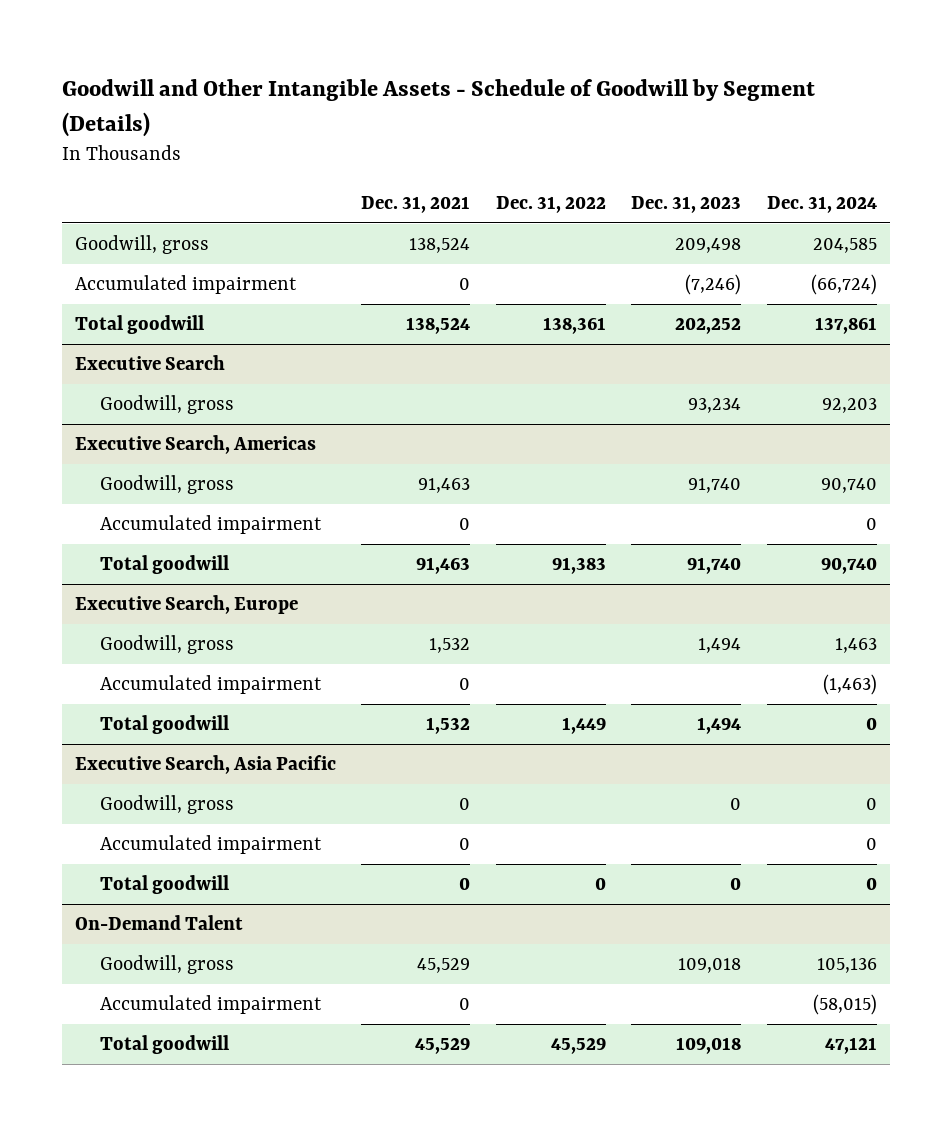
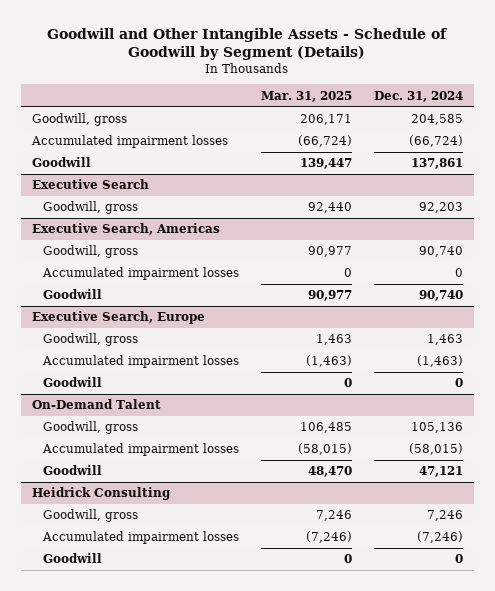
[361,195,471,213] Dec. 31, 2021 -> none
[495,195,606,213] Dec. 31, 2022 -> none
[631,195,742,213] Dec. 31, 2023 -> none
none -> [261,90,353,102] Mar. 31, 2025
[74,275,297,295] Accumulated impairment -> [31,135,229,149] Accumulated impairment losses
[74,315,204,335] Total goodwill -> [32,157,92,168] Goodwill
[99,515,322,535] Accumulated impairment -> [42,267,240,281] Accumulated impairment losses
[99,555,229,575] Total goodwill -> [43,289,103,300] Goodwill
[74,755,336,775] Executive Search, Asia Pacific -> none
[99,795,234,815] Goodwill, gross -> none
[99,835,322,855] Accumulated impairment -> none
[99,875,229,895] Total goodwill -> none
[99,675,322,695] Accumulated impairment -> [42,355,240,369] Accumulated impairment losses
[99,715,229,735] Total goodwill -> [43,377,103,388] Goodwill
[99,995,322,1015] Accumulated impairment -> [42,443,240,457] Accumulated impairment losses
[99,1035,229,1055] Total goodwill -> [43,465,103,476] Goodwill
none -> [32,487,172,501] Heidrick Consulting
none -> [43,509,139,523] Goodwill, gross
none -> [42,531,240,545] Accumulated impairment losses
none -> [43,553,103,564] Goodwill

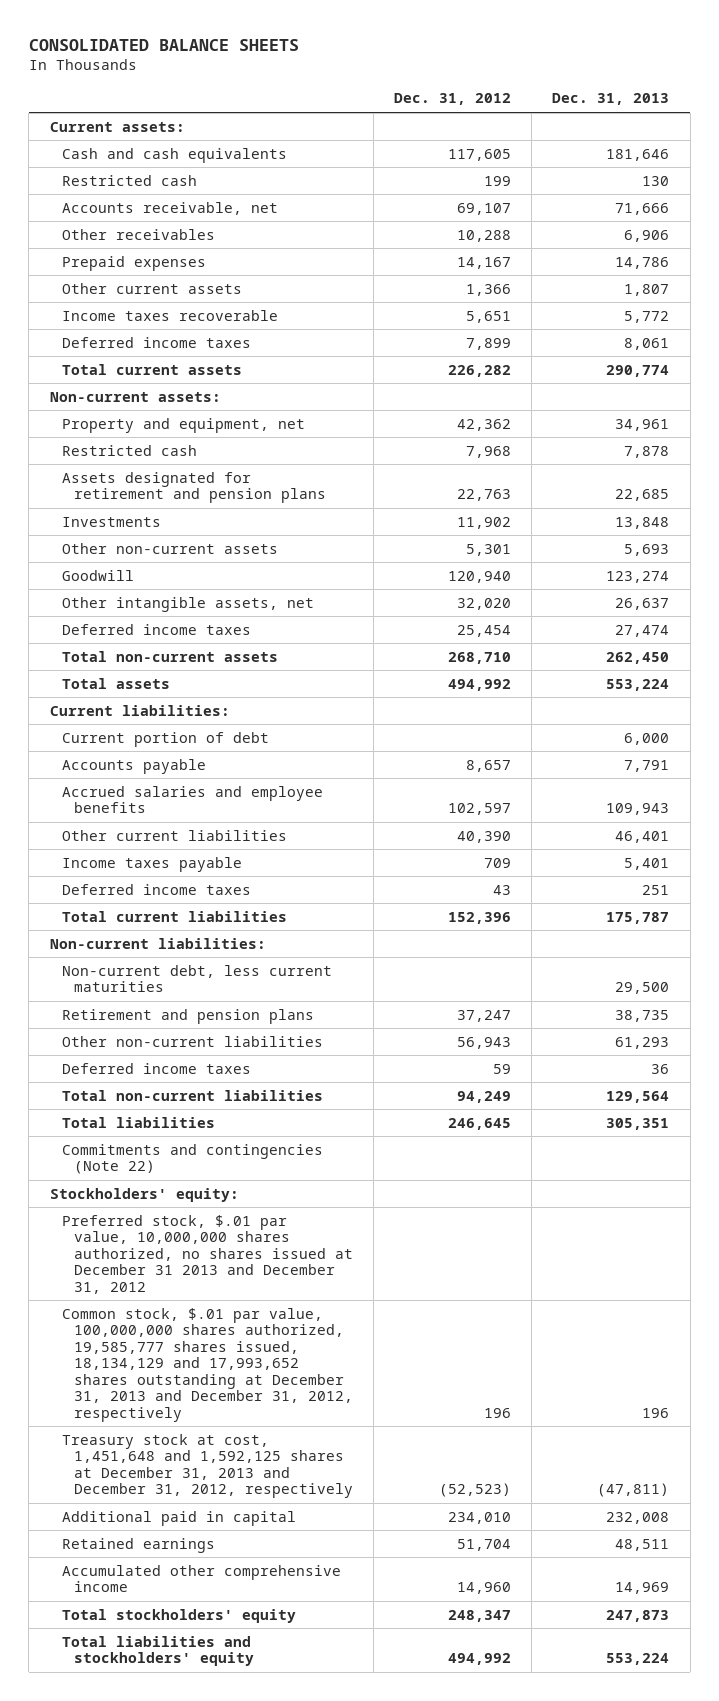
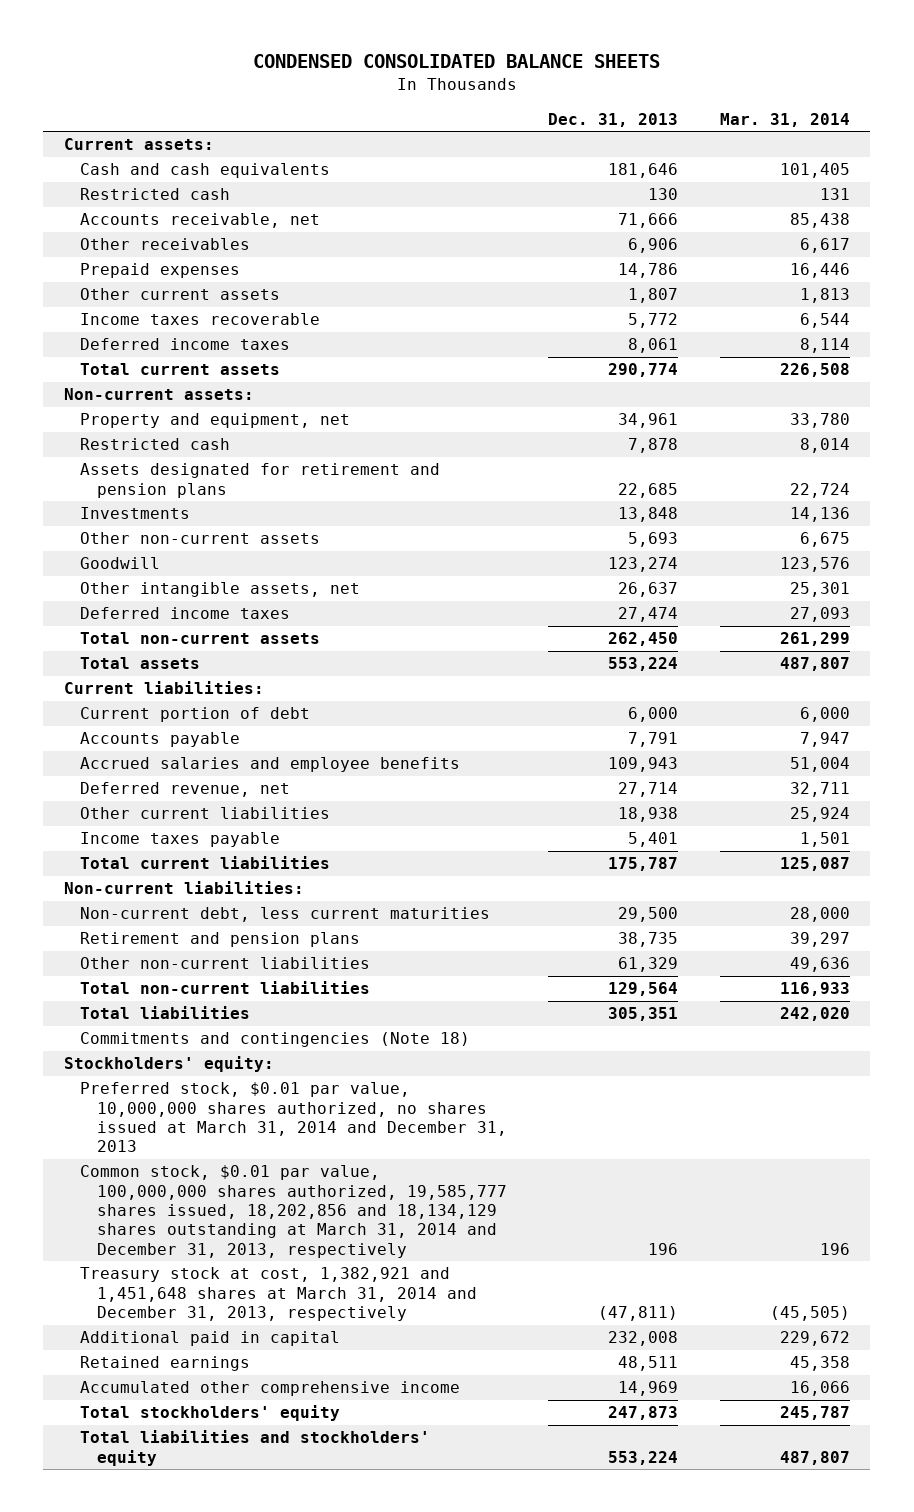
[28,39,299,52] CONSOLIDATED BALANCE SHEETS -> [252,54,660,69] CONDENSED CONSOLIDATED BALANCE SHEETS
[394,93,512,106] Dec. 31, 2012 -> none
none -> [719,112,850,127] Mar. 31, 2014
none -> [80,782,291,798] Deferred revenue, net
[615,830,670,843] 46,401 -> [618,807,679,823] 18,938
[61,883,251,895] Deferred income taxes -> none
[61,1062,251,1074] Deferred income taxes -> none
[615,1036,670,1049] 61,293 -> [618,957,679,973] 61,329
[61,1143,323,1175] Commitments and contingencies (Note 22) -> [80,1032,471,1048] Commitments and contingencies (Note 18)
[61,1214,353,1294] Preferred stock, $.01 par value, 10,000,000 shares authorized, no shares issued at December 31 2013 and December 31, 2012 -> [80,1082,508,1153] Preferred stock, $0.01 par value, 10,000,000 shares authorized, no shares issued at March 31, 2014 and December 31, 2013
[61,1307,353,1422] Common stock, $.01 par value, 100,000,000 shares authorized, 19,585,777 shares issued, 18,134,129 and 17,993,652 shares outstanding at December 31, 2013 and December 31, 2012, respectively -> [80,1165,508,1258] Common stock, $0.01 par value, 100,000,000 shares authorized, 19,585,777 shares issued, 18,202,856 and 18,134,129 shares outstanding at March 31, 2014 and December 31, 2013, respectively
[61,1433,353,1499] Treasury stock at cost, 1,451,648 and 1,592,125 shares at December 31, 2013 and December 31, 2012, respectively -> [80,1267,478,1322] Treasury stock at cost, 1,382,921 and 1,451,648 shares at March 31, 2014 and December 31, 2013, respectively

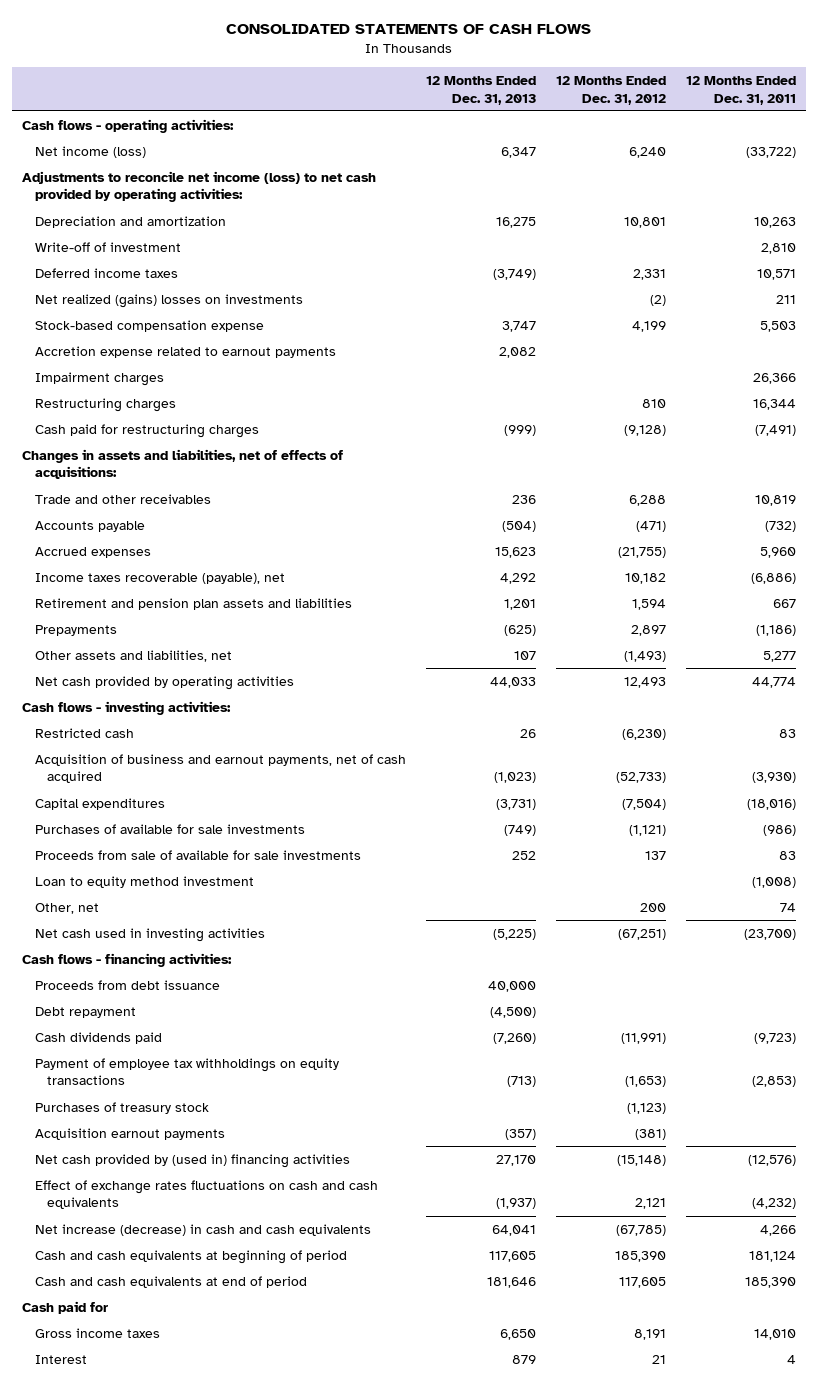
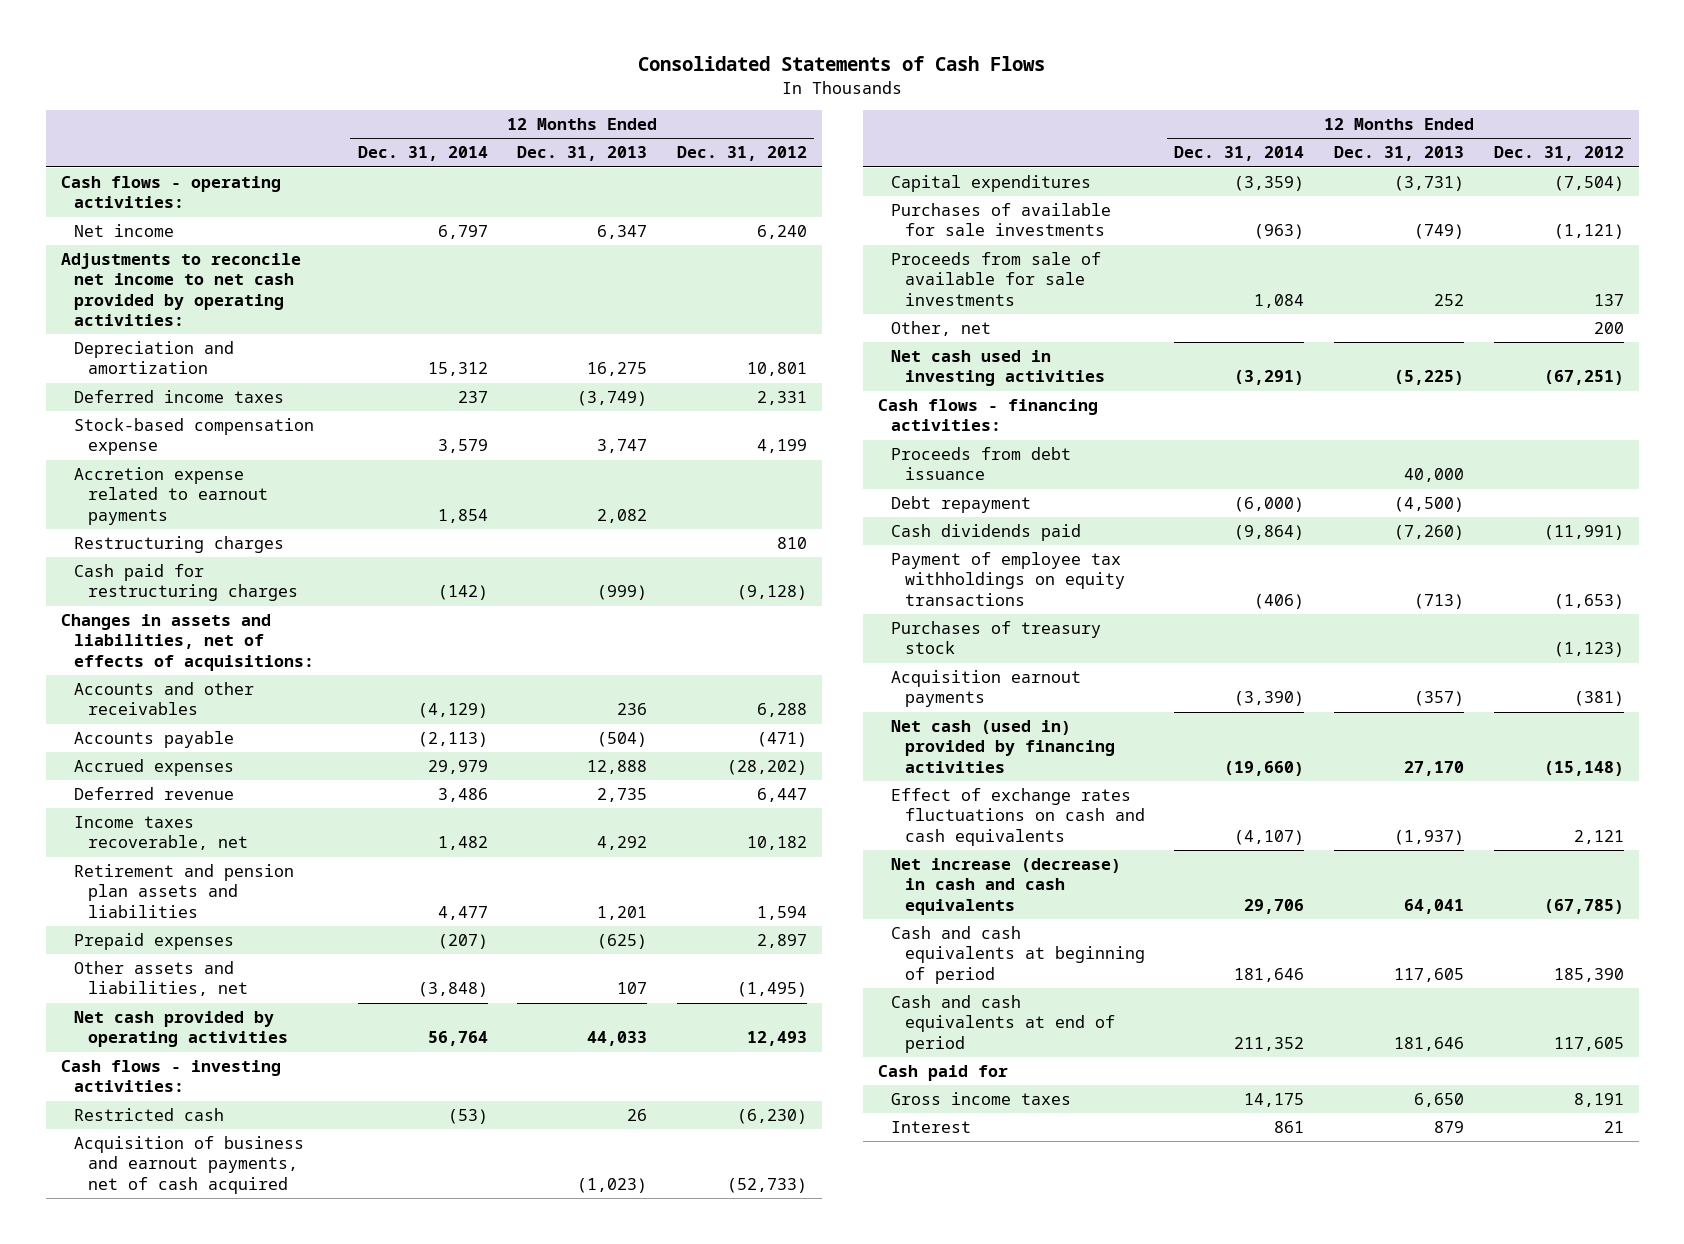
[226,24,592,35] CONSOLIDATED STATEMENTS OF CASH FLOWS -> [638,56,1046,72] Consolidated Statements of Cash Flows
[685,76,796,105] 12 Months Ended Dec. 31, 2011 -> none
none -> [357,146,488,162] Dec. 31, 2014
[34,145,146,158] Net income (loss) -> [74,224,175,238] Net income
[22,170,377,203] Adjustments to reconcile net income (loss) to net cash provided by operating activities: -> [60,253,301,326] Adjustments to reconcile net income to net cash provided by operating activities:
[34,241,181,252] Write-off of investment -> none
[34,293,303,308] Net realized (gains) losses on investments -> none
[34,371,164,386] Impairment charges -> none
[34,493,211,504] Trade and other receivables -> [74,682,255,716] Accounts and other receivables
[494,546,536,558] 15,623 -> [587,760,648,775] 12,888
[617,546,666,558] (21,755) -> [726,760,807,776] (28,202)
none -> [74,787,235,801] Deferred revenue
[34,572,285,584] Income taxes recoverable (payable), net -> [74,816,248,851] Income taxes recoverable, net
[34,624,117,636] Prepayments -> [74,933,235,951] Prepaid expenses
[623,650,666,662] (1,493) -> [736,982,807,998] (1,495)
[34,875,254,888] Loan to equity method investment -> none
[34,1153,350,1168] Net cash provided by (used in) financing activities -> [891,720,1115,773] Net cash (used in) provided by financing activities

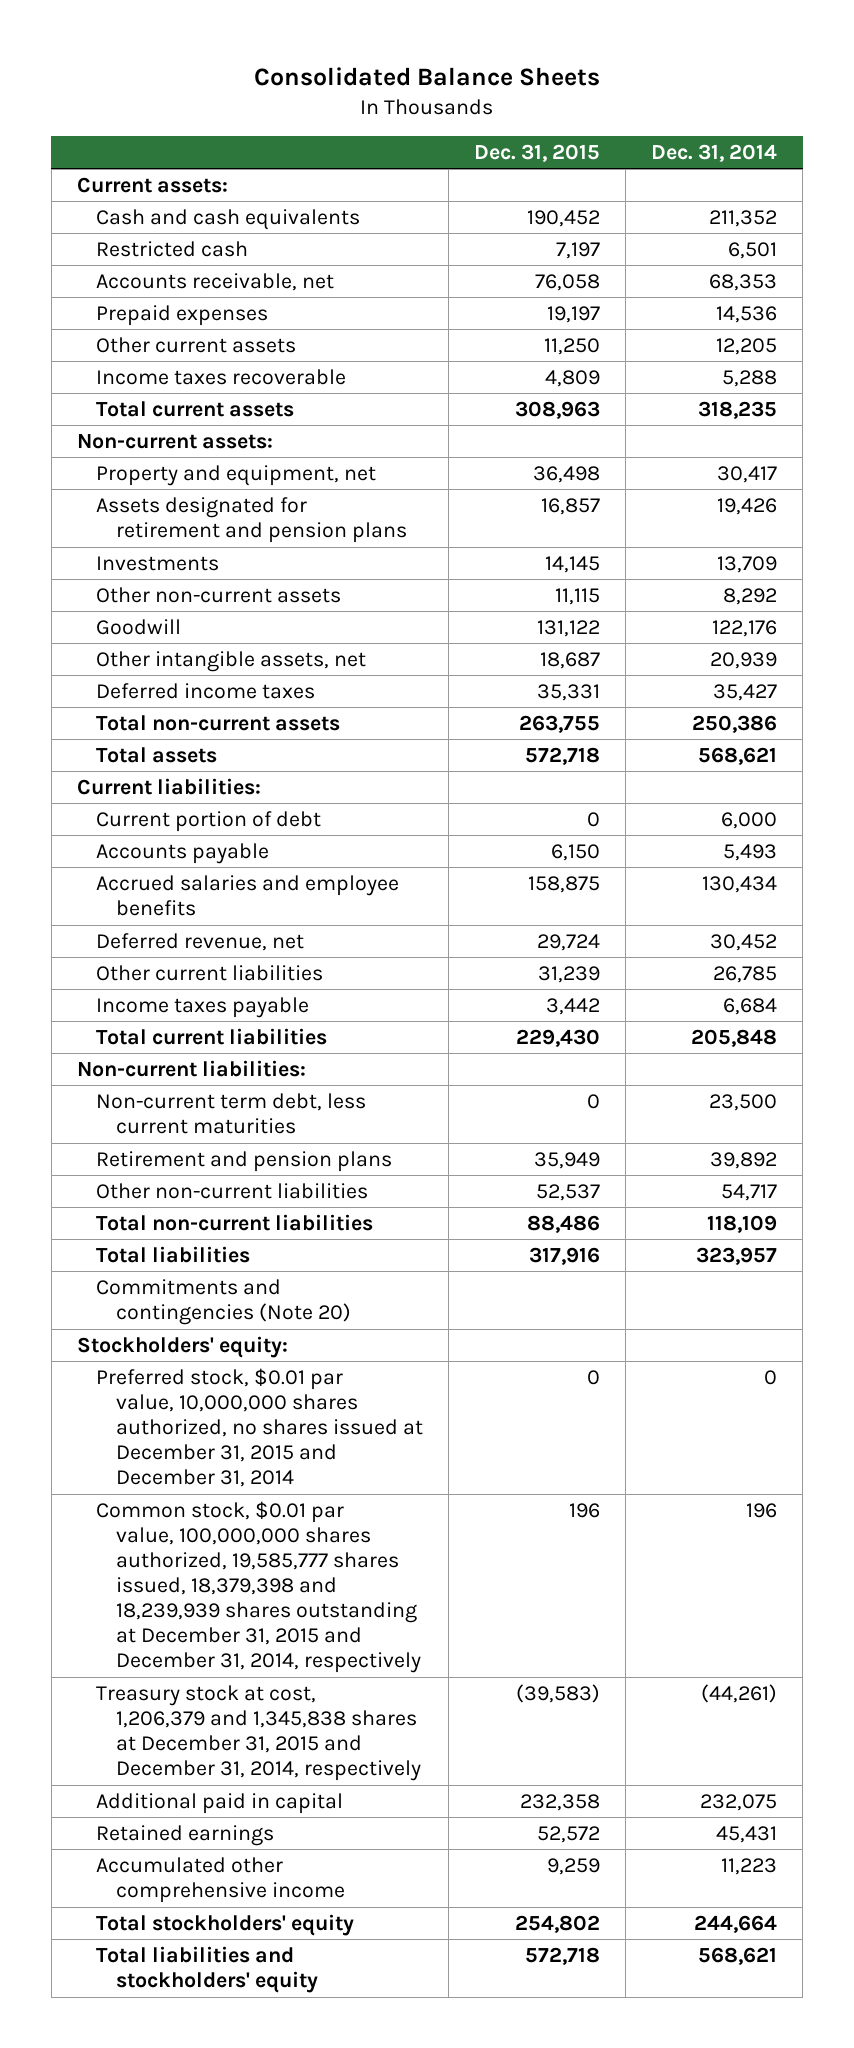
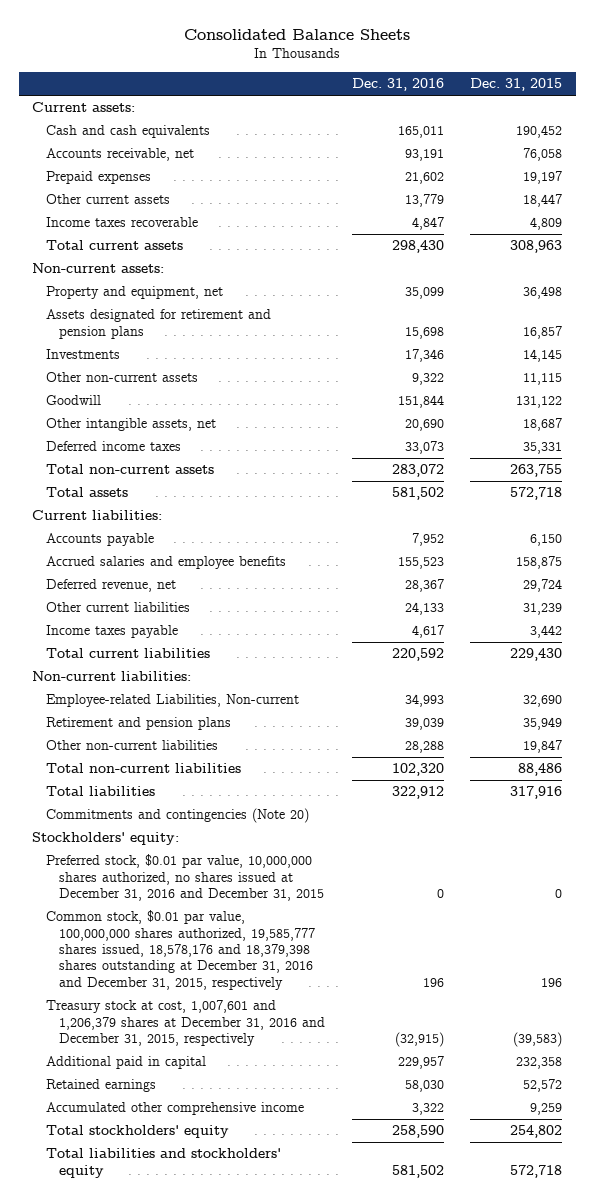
[651,143,778,162] Dec. 31, 2014 -> none
none -> [351,78,444,92] Dec. 31, 2016
[96,241,249,258] Restricted cash -> none
[544,338,601,356] 11,250 -> [523,194,563,208] 18,447
[96,811,322,833] Current portion of debt -> none
[96,1093,367,1135] Non-current term debt, less current maturities -> none
none -> [45,694,299,708] Employee-related Liabilities, Non-current
[536,1184,601,1202] 52,537 -> [523,740,563,754] 19,847
[96,1368,424,1488] Preferred stock, $0.01 par value, 10,000,000 shares authorized, no shares issued at December 31, 2015 and December 31, 2014 -> [45,854,325,901] Preferred stock, $0.01 par value, 10,000,000 shares authorized, no shares issued at December 31, 2016 and December 31, 2015
[96,1501,422,1674] Common stock, $0.01 par value, 100,000,000 shares authorized, 19,585,777 shares issued, 18,379,398 and 18,239,939 shares outstanding at December 31, 2015 and December 31, 2014, respectively -> [45,910,316,990] Common stock, $0.01 par value, 100,000,000 shares authorized, 19,585,777 shares issued, 18,578,176 and 18,379,398 shares outstanding at December 31, 2016 and December 31, 2015, respectively
[96,1685,422,1782] Treasury stock at cost, 1,206,379 and 1,345,838 shares at December 31, 2015 and December 31, 2014, respectively -> [45,1000,326,1046] Treasury stock at cost, 1,007,601 and 1,206,379 shares at December 31, 2016 and December 31, 2015, respectively

